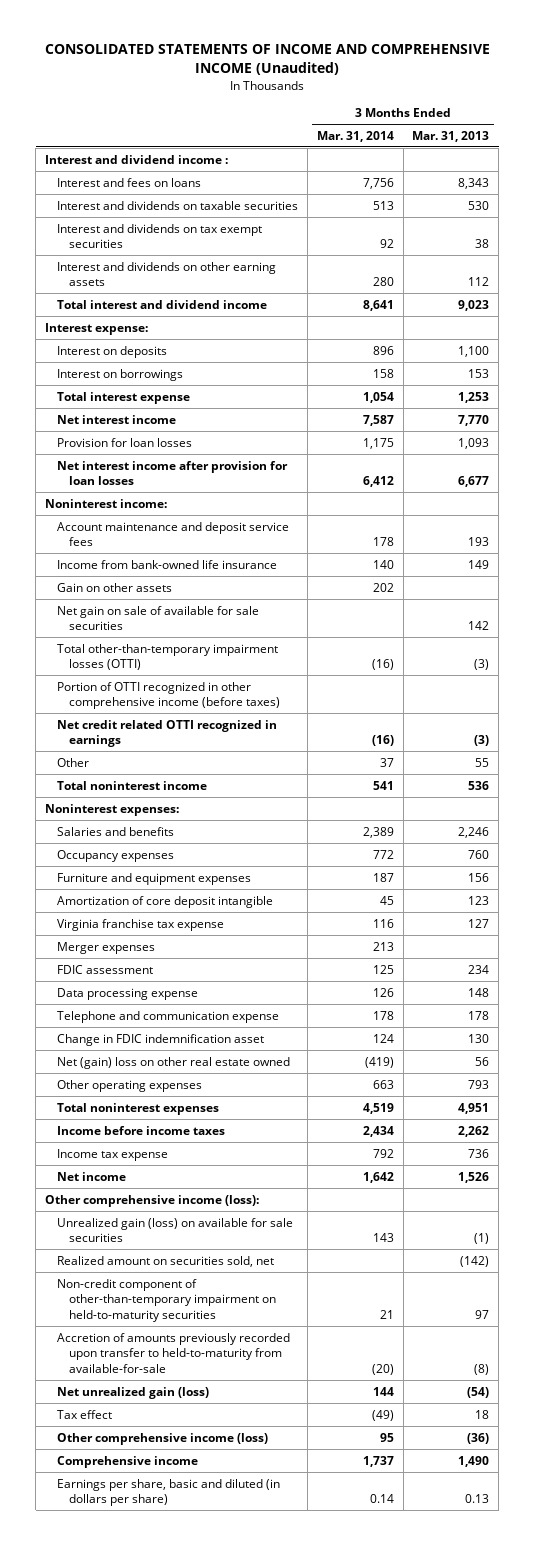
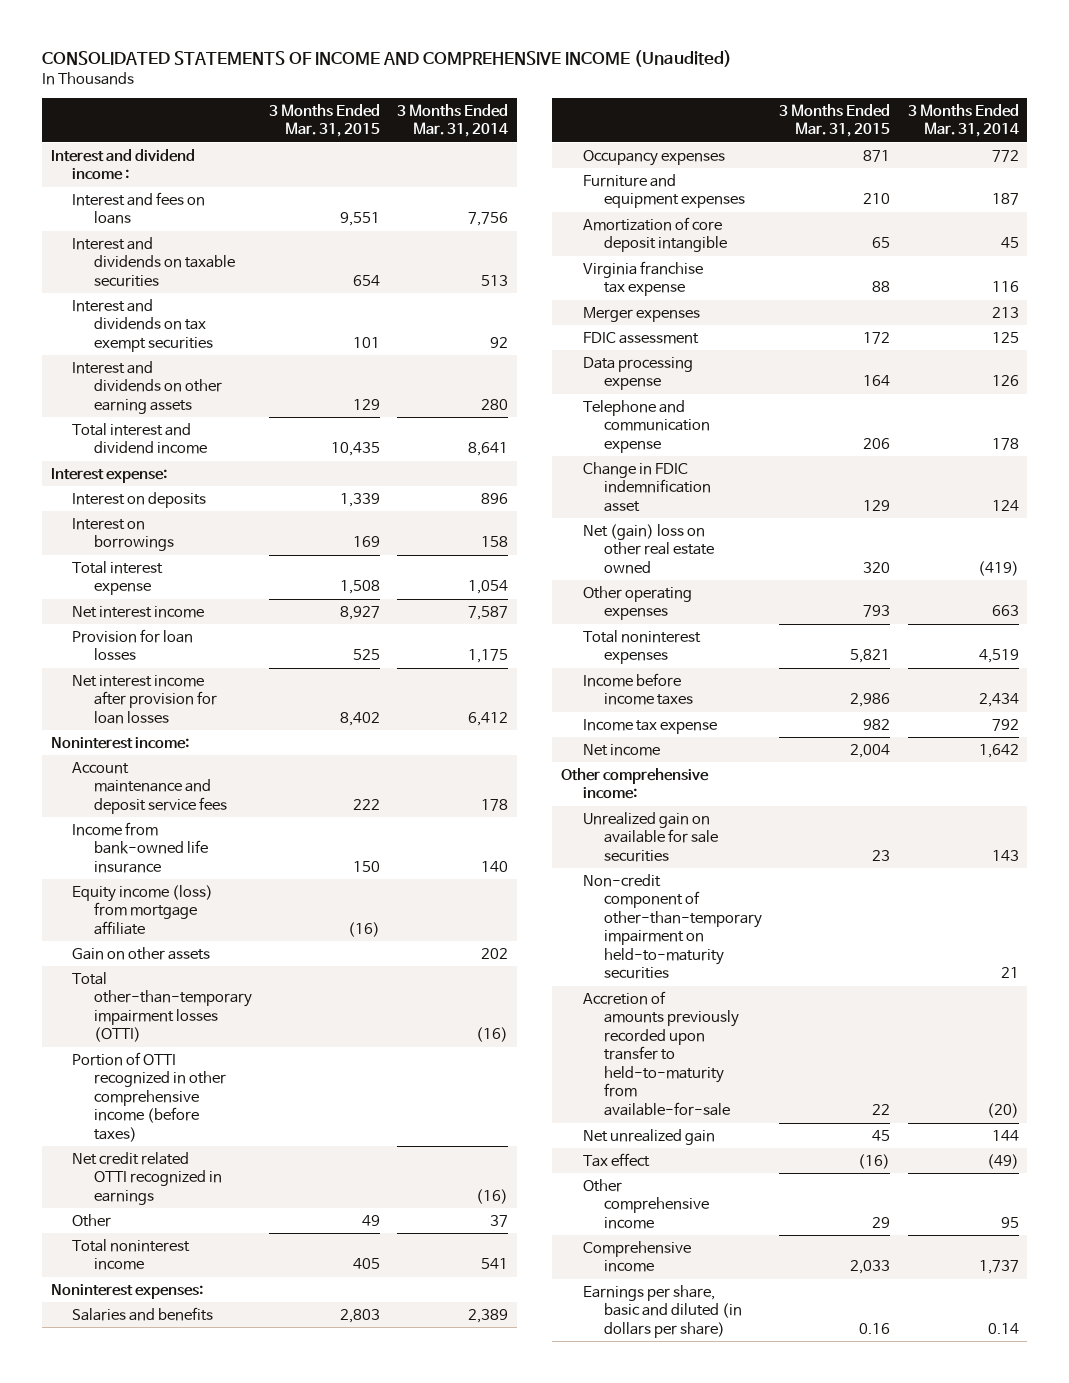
[412,130,490,142] Mar. 31, 2013 -> none
none -> [269,103,381,138] 3 Months Ended Mar. 31, 2015
none -> [72,884,214,935] Equity income (loss) from mortgage affiliate
[57,605,260,631] Net gain on sale of available for sale securities -> none
[57,1255,275,1267] Realized amount on securities sold, net -> none
[44,1194,259,1207] Other comprehensive income (loss): -> [560,767,709,800] Other comprehensive income:
[57,1217,294,1243] Unrealized gain (loss) on available for sale securities -> [582,811,719,862] Unrealized gain on available for sale securities
[57,1386,210,1399] Net unrealized gain (loss) -> [582,1128,715,1145] Net unrealized gain
[57,1432,269,1445] Other comprehensive income (loss) -> [582,1178,710,1229] Other comprehensive income

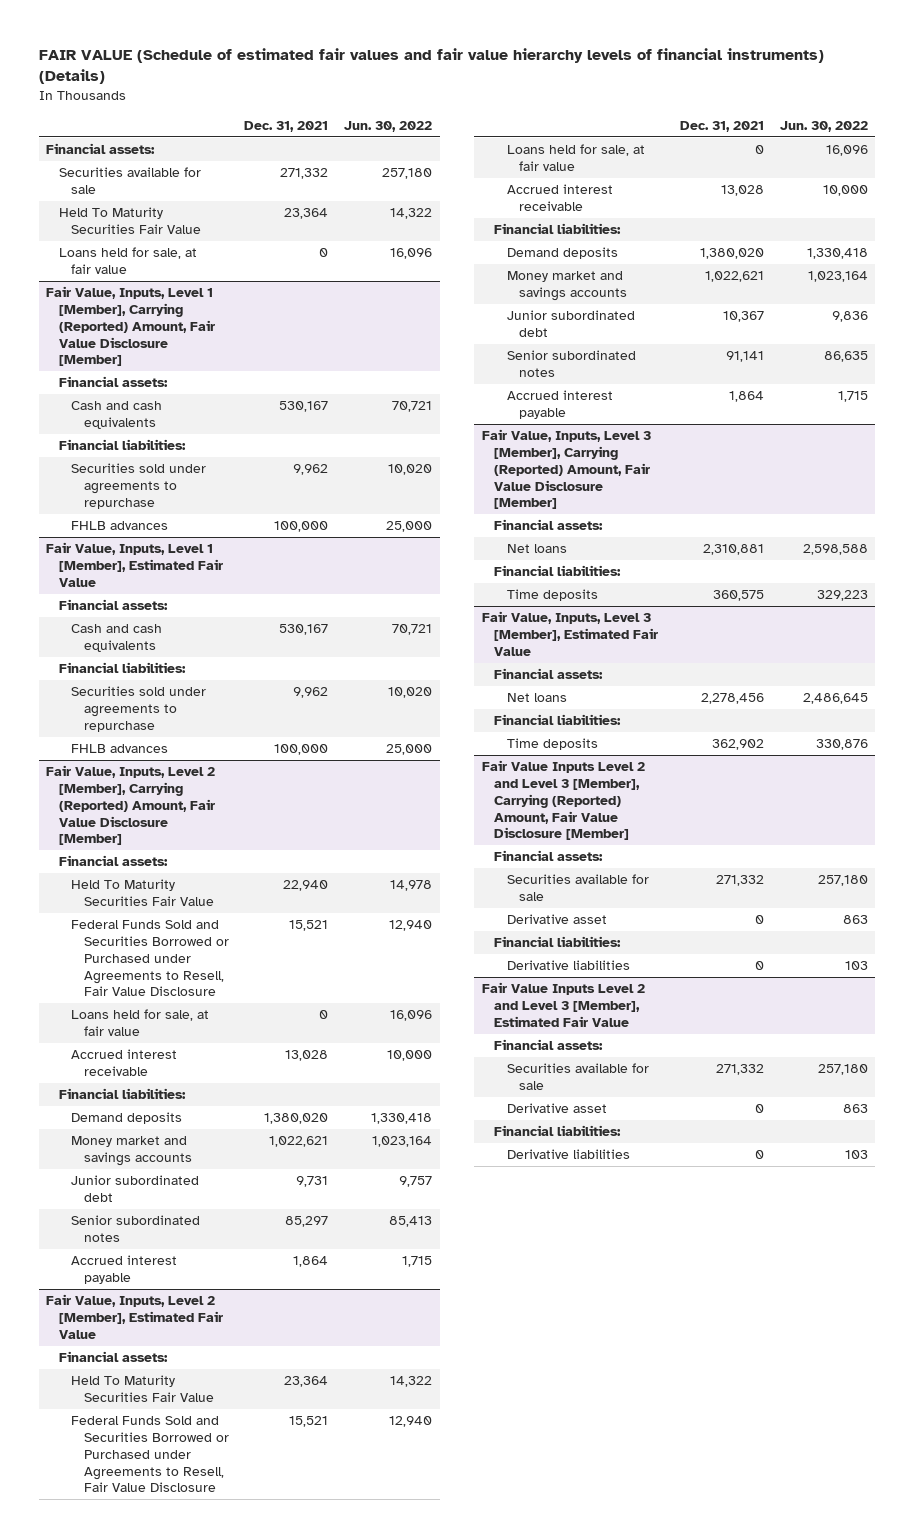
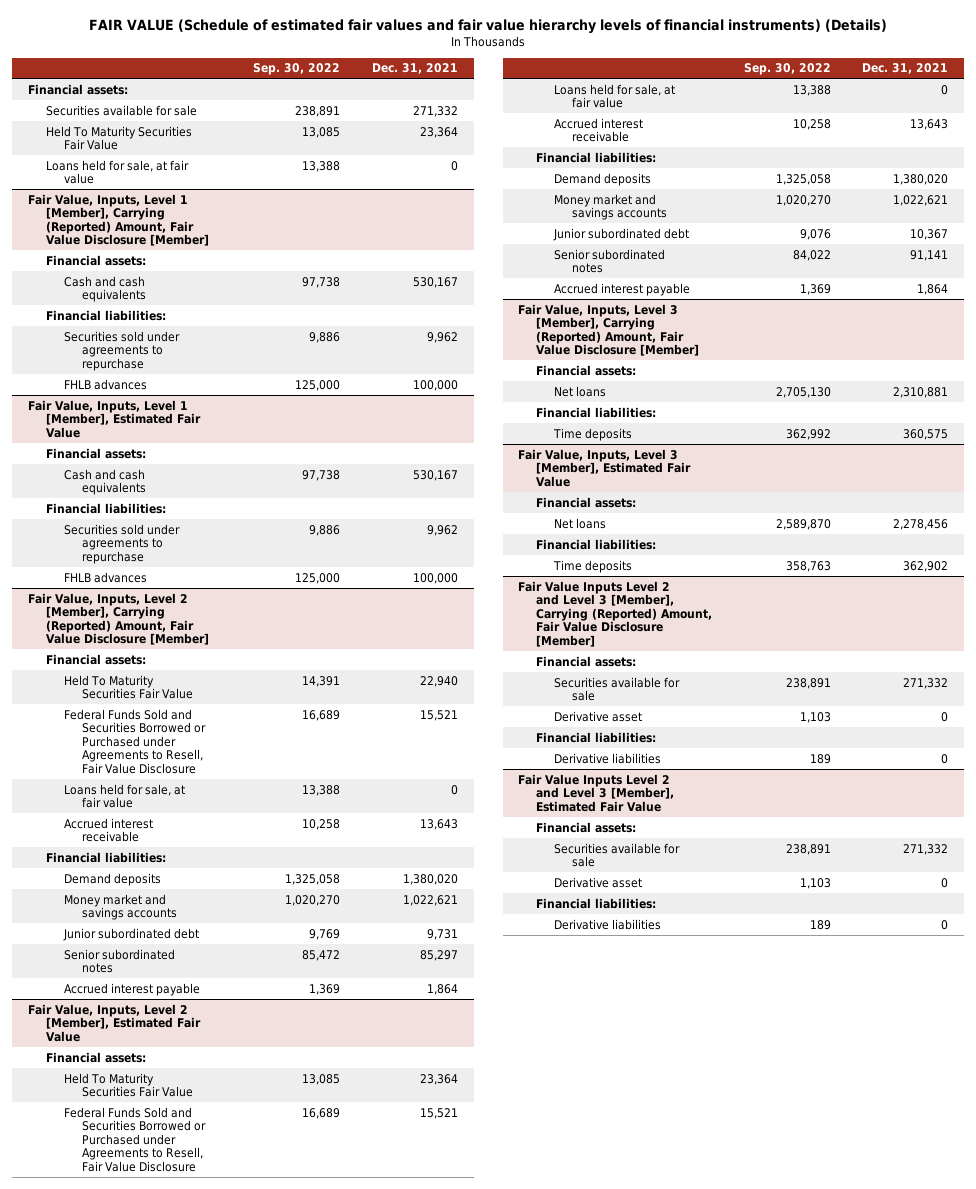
[343,121,432,133] Jun. 30, 2022 -> none
none -> [253,63,341,76] Sep. 30, 2022
[285,1050,329,1062] 13,028 -> [419,818,458,830] 13,643
[720,185,764,197] 13,028 -> [909,118,948,130] 13,643

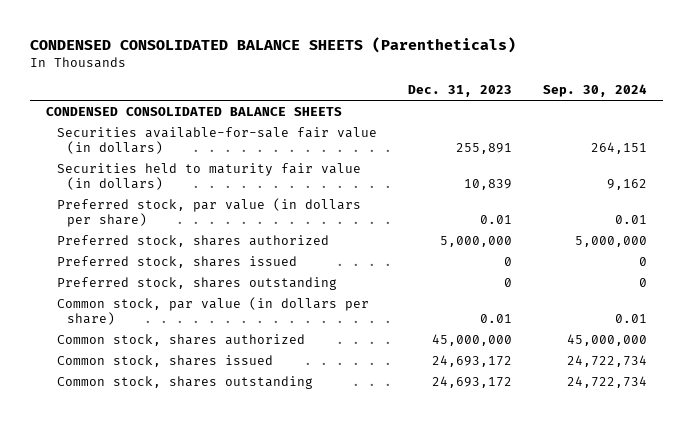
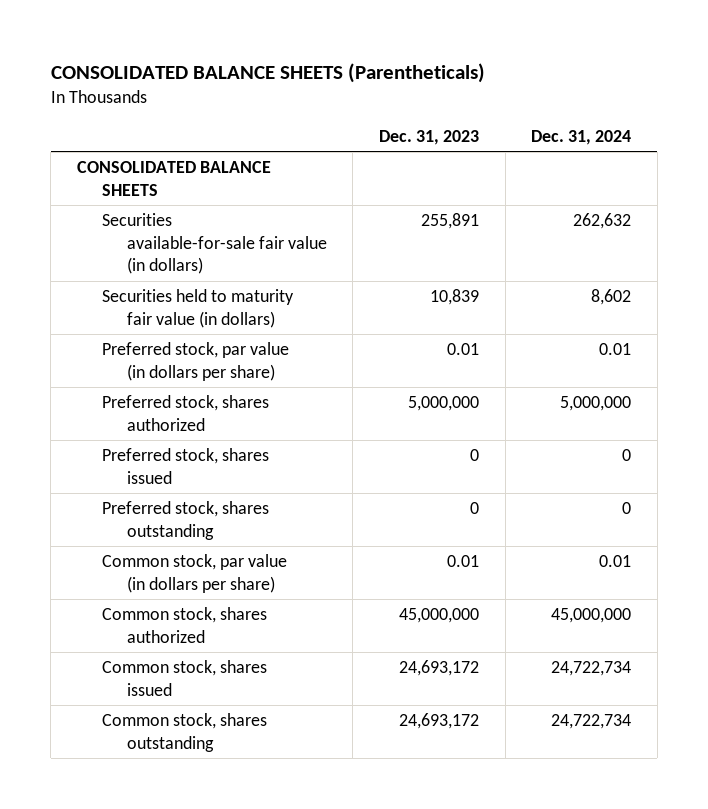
[30,36,517,53] CONDENSED CONSOLIDATED BALANCE SHEETS (Parentheticals) -> [50,62,485,83] CONSOLIDATED BALANCE SHEETS (Parentheticals)
[543,84,648,98] Sep. 30, 2024 -> none
none -> [531,129,632,145] Dec. 31, 2024
[45,106,342,116] CONDENSED CONSOLIDATED BALANCE SHEETS -> [77,160,272,196] CONSOLIDATED BALANCE SHEETS

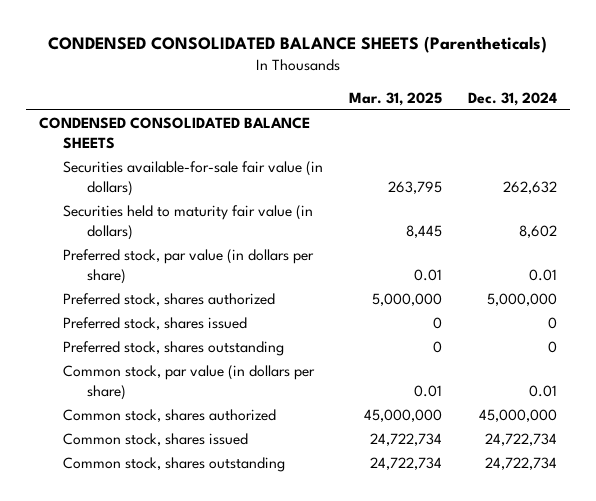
[50,62,485,83] CONSOLIDATED BALANCE SHEETS (Parentheticals) -> [47,36,547,54] CONDENSED CONSOLIDATED BALANCE SHEETS (Parentheticals)
[379,129,480,145] Dec. 31, 2023 -> none
none -> [349,91,443,106] Mar. 31, 2025
[77,160,272,196] CONSOLIDATED BALANCE SHEETS -> [38,117,310,149] CONDENSED CONSOLIDATED BALANCE SHEETS

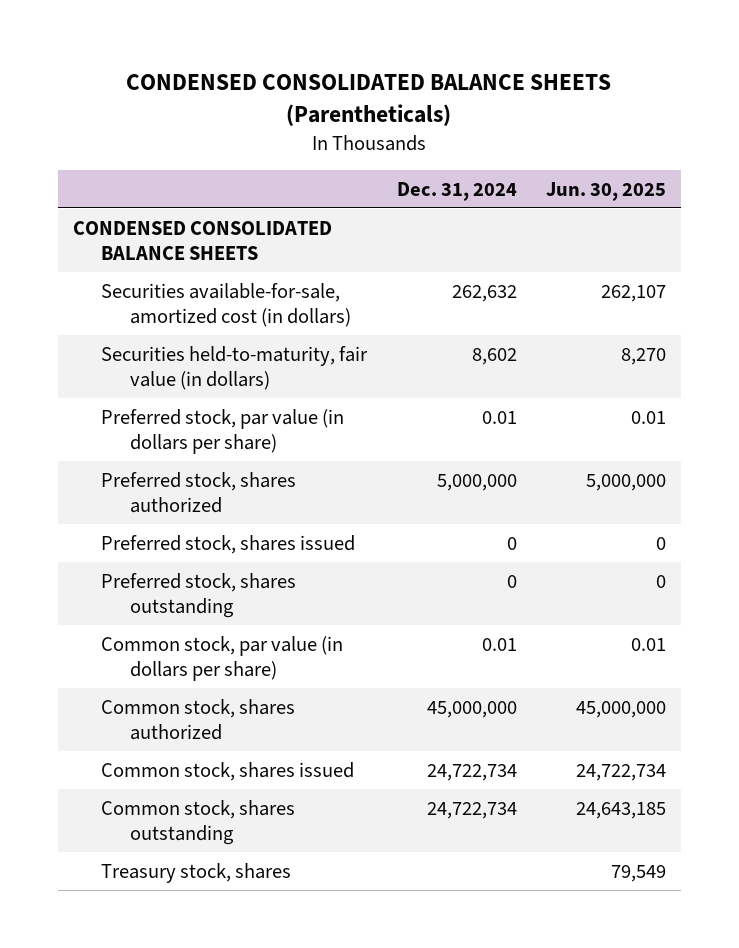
[349,91,443,106] Mar. 31, 2025 -> none
none -> [546,181,667,201] Jun. 30, 2025
[62,161,323,196] Securities available-for-sale fair value (in dollars) -> [101,282,351,328] Securities available-for-sale, amortized cost (in dollars)
[62,205,313,240] Securities held to maturity fair value (in dollars) -> [101,345,369,391] Securities held-to-maturity, fair value (in dollars)
none -> [101,862,292,883] Treasury stock, shares

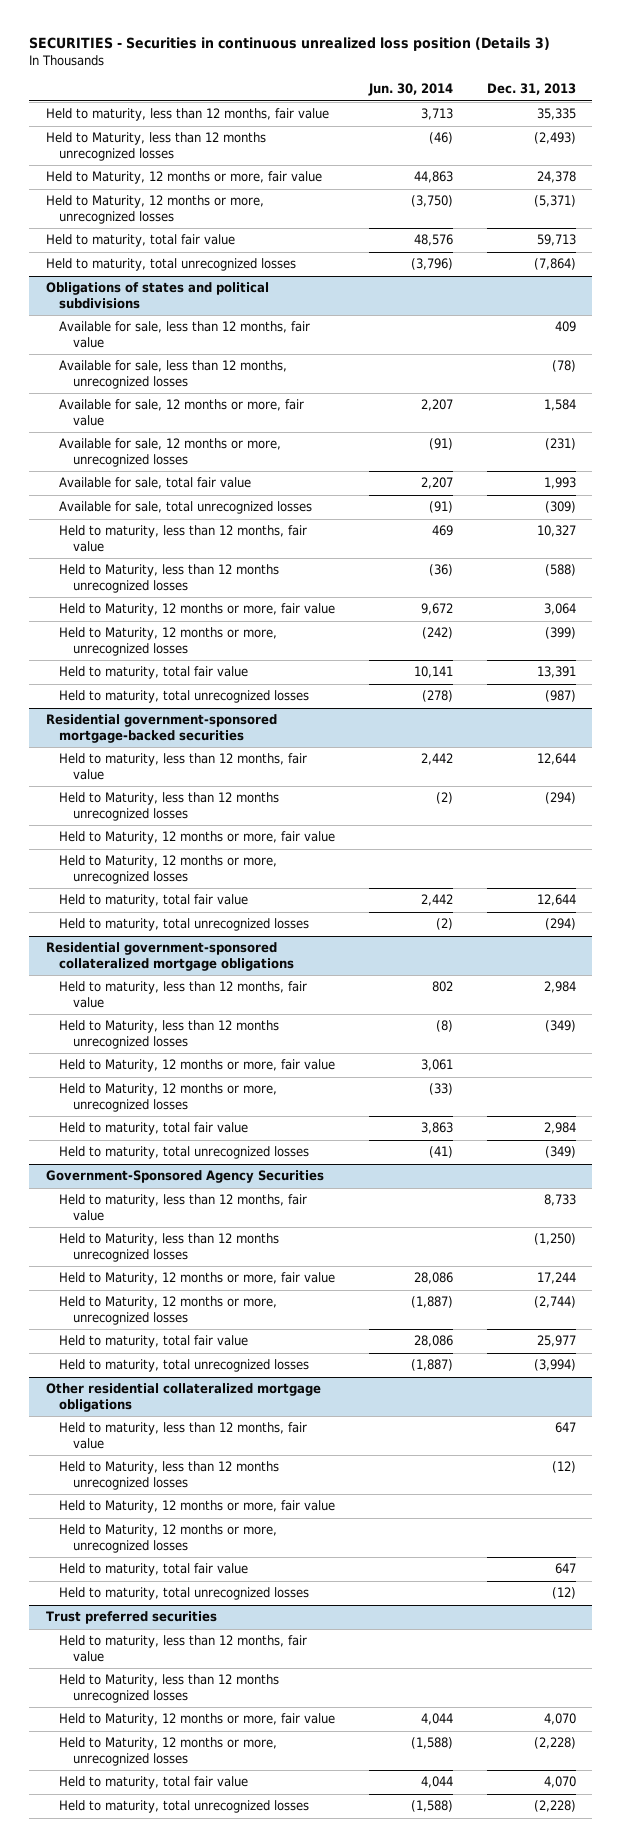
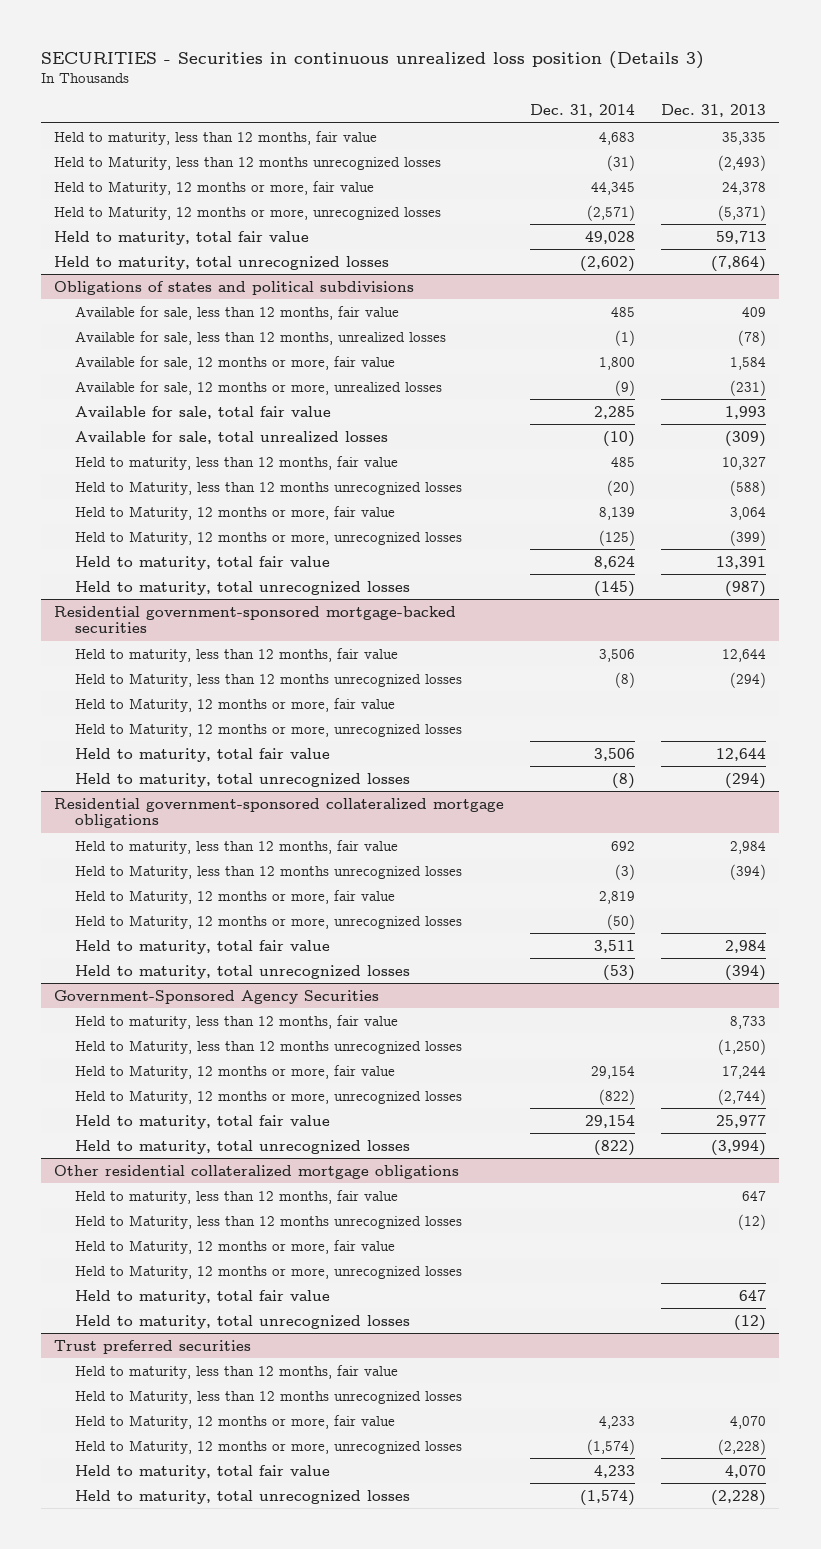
[367,83,453,97] Jun. 30, 2014 -> none
none -> [530,103,636,117] Dec. 31, 2014
[59,360,288,390] Available for sale, less than 12 months, unrecognized losses -> [74,330,446,345] Available for sale, less than 12 months, unrealized losses
[59,438,282,468] Available for sale, 12 months or more, unrecognized losses -> [74,380,442,395] Available for sale, 12 months or more, unrealized losses
[59,501,313,515] Available for sale, total unrecognized losses -> [74,430,388,444] Available for sale, total unrealized losses
[544,1020,576,1033] (349) -> [730,863,767,880] (394)
[544,1146,576,1159] (349) -> [725,964,767,981] (394)

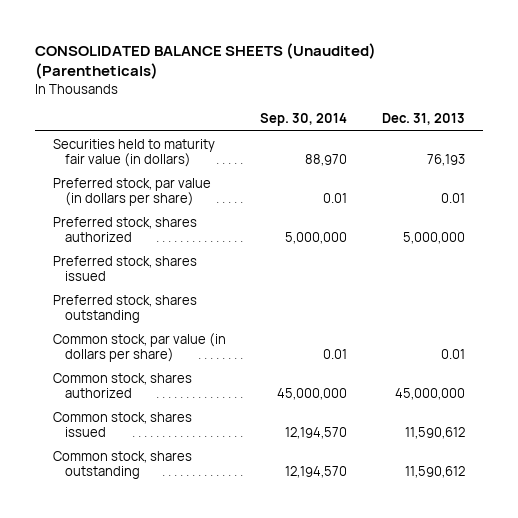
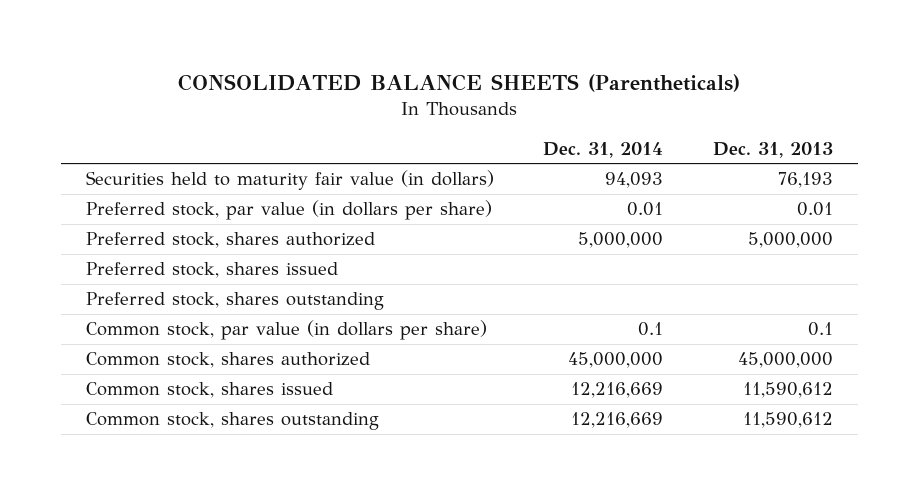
[35,42,377,79] CONSOLIDATED BALANCE SHEETS (Unaudited) (Parentheticals) -> [178,73,741,92] CONSOLIDATED BALANCE SHEETS (Parentheticals)
[260,113,348,127] Sep. 30, 2014 -> none
none -> [543,141,664,158] Dec. 31, 2014
[441,349,466,360] 0.01 -> [807,322,833,337] 0.1

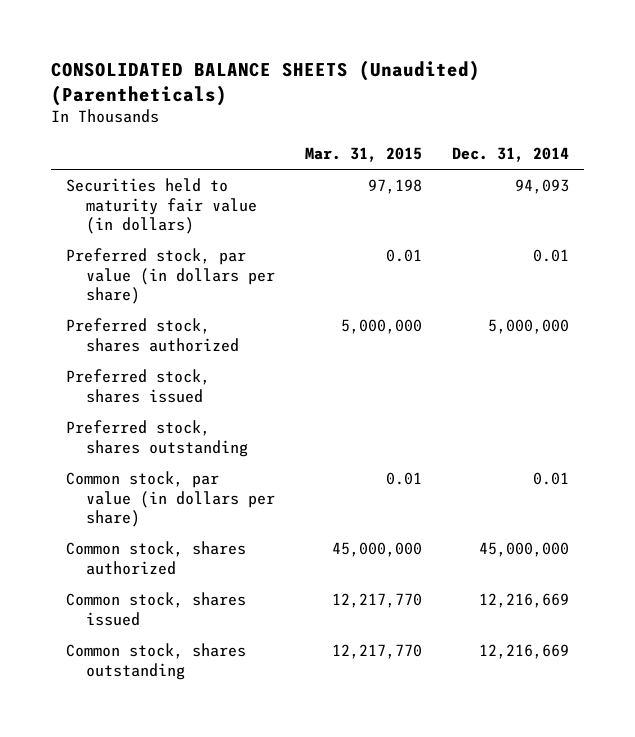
[178,73,741,92] CONSOLIDATED BALANCE SHEETS (Parentheticals) -> [50,59,480,106] CONSOLIDATED BALANCE SHEETS (Unaudited) (Parentheticals)
[712,141,833,158] Dec. 31, 2013 -> none
none -> [305,147,423,163] Mar. 31, 2015
[638,322,664,337] 0.1 -> [533,472,570,486] 0.01

